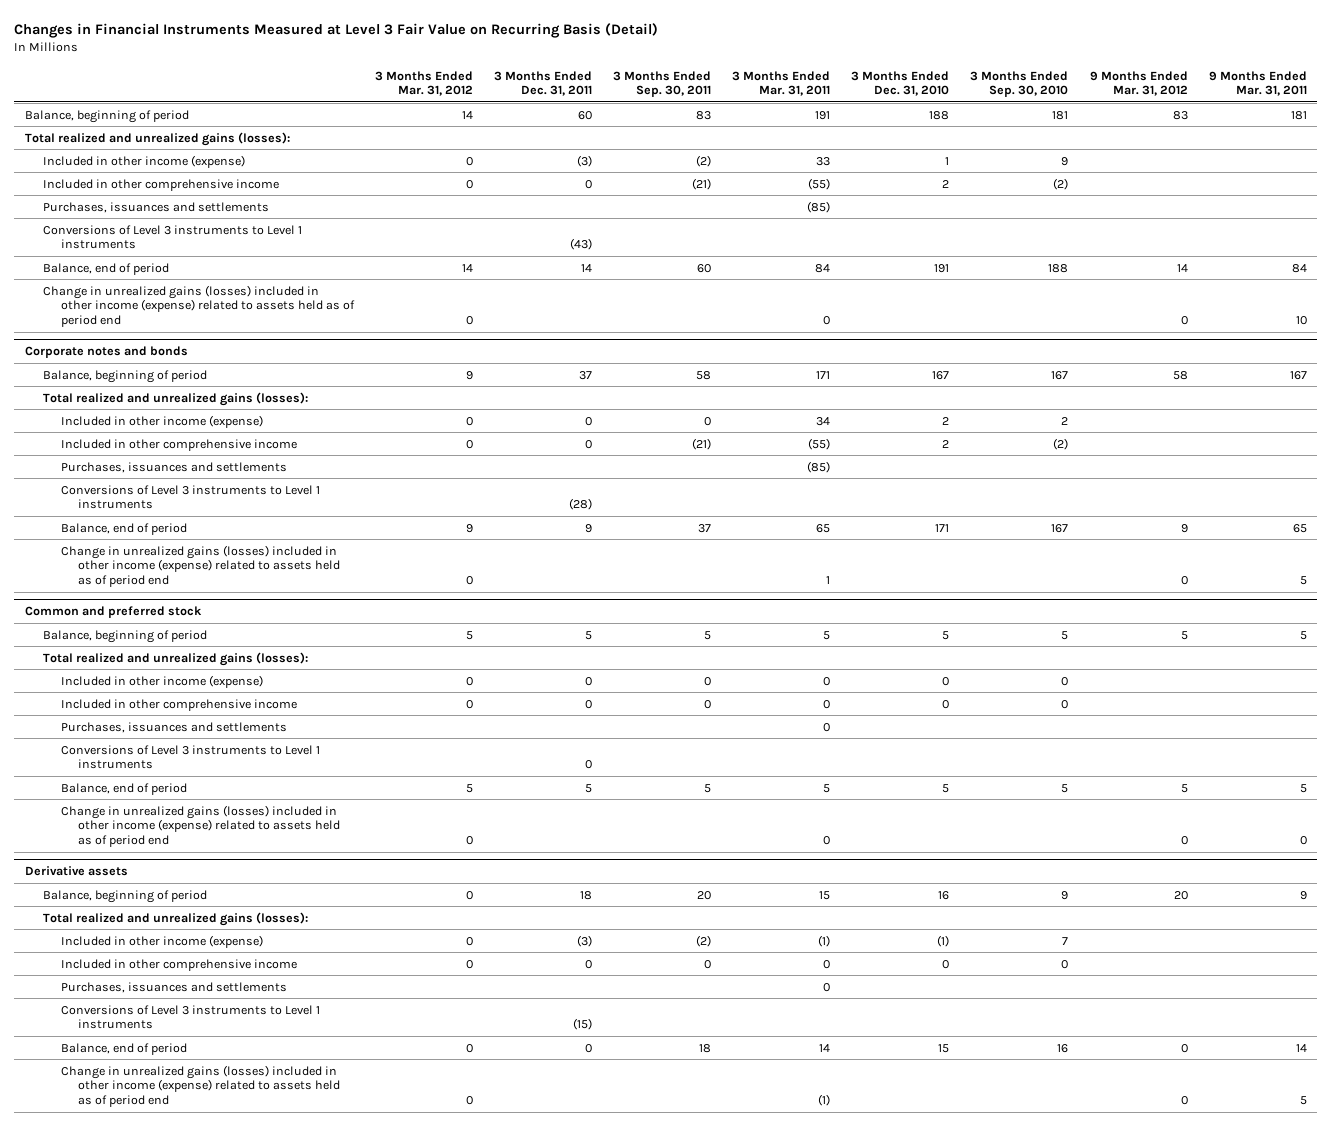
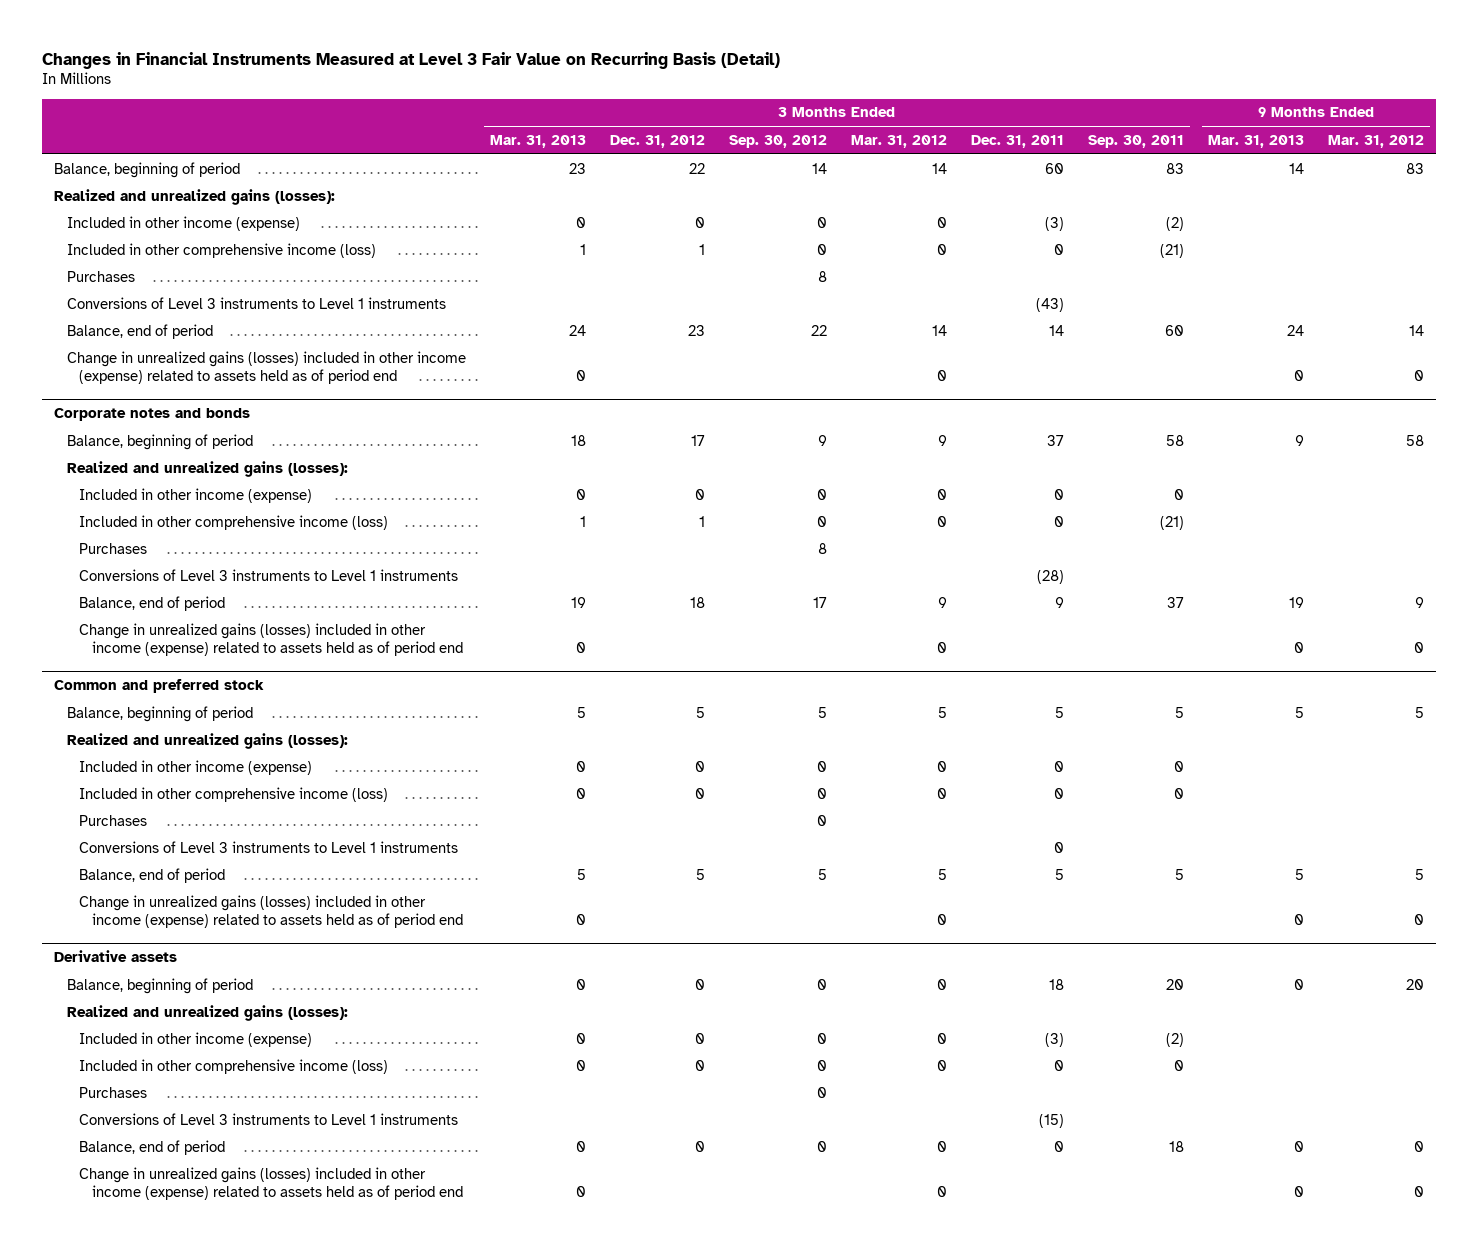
[732,70,831,97] 3 Months Ended Mar. 31, 2011 -> none
[851,70,950,97] 3 Months Ended Dec. 31, 2010 -> none
[970,70,1069,98] 3 Months Ended Sep. 30, 2010 -> none
[1208,70,1307,97] 9 Months Ended Mar. 31, 2011 -> none
none -> [489,134,586,148] Mar. 31, 2013
none -> [609,134,705,148] Dec. 31, 2012
none -> [728,134,827,148] Sep. 30, 2012
none -> [1208,134,1305,148] Mar. 31, 2013
[24,131,290,146] Total realized and unrealized gains (losses): -> [54,188,336,205] Realized and unrealized gains (losses):
[42,201,269,213] Purchases, issuances and settlements -> none
[42,178,279,191] Included in other comprehensive income -> [66,242,376,258] Included in other comprehensive income (loss)
none -> [66,270,135,282] Purchases
[42,391,308,406] Total realized and unrealized gains (losses): -> [66,460,348,477] Realized and unrealized gains (losses):
[60,461,287,473] Purchases, issuances and settlements -> none
[60,438,297,451] Included in other comprehensive income -> [79,514,389,530] Included in other comprehensive income (loss)
none -> [79,542,148,554] Purchases
[42,651,308,666] Total realized and unrealized gains (losses): -> [66,732,348,749] Realized and unrealized gains (losses):
[60,721,287,733] Purchases, issuances and settlements -> none
[60,698,297,711] Included in other comprehensive income -> [79,786,389,802] Included in other comprehensive income (loss)
none -> [79,814,148,826] Purchases
[42,911,308,926] Total realized and unrealized gains (losses): -> [66,1004,348,1021] Realized and unrealized gains (losses):
[60,981,287,993] Purchases, issuances and settlements -> none
[60,958,297,971] Included in other comprehensive income -> [79,1058,389,1074] Included in other comprehensive income (loss)
none -> [79,1086,148,1098] Purchases

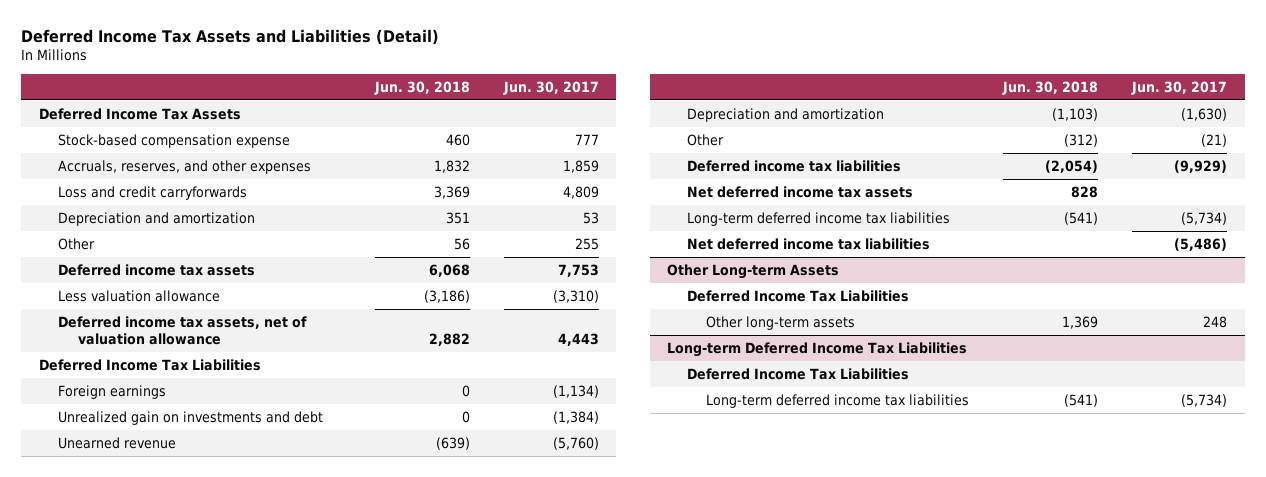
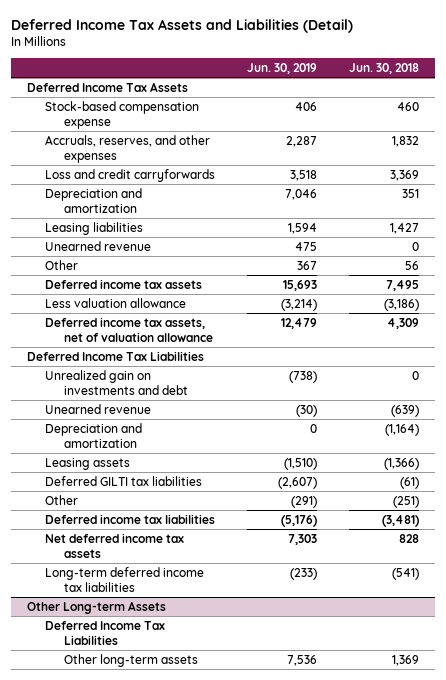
[503,80,600,95] Jun. 30, 2017 -> none
none -> [247,63,318,75] Jun. 30, 2019
none -> [45,221,144,235] Leasing liabilities
none -> [45,240,152,251] Unearned revenue
[429,263,471,277] 6,068 -> [386,279,420,291] 7,495
[429,333,471,347] 2,882 -> [387,317,420,329] 4,309
[58,384,167,399] Foreign earnings -> none
[1052,107,1099,121] (1,103) -> [385,423,420,436] (1,164)
none -> [45,457,131,470] Leasing assets
none -> [45,475,203,486] Deferred GILTI tax liabilities
[1064,133,1099,147] (312) -> [393,495,420,508] (251)
[1045,159,1099,173] (2,054) -> [382,514,420,527] (3,481)
[686,237,930,250] Net deferred income tax liabilities -> none
[666,341,967,357] Long-term Deferred Income Tax Liabilities -> none
[686,367,909,380] Deferred Income Tax Liabilities -> none
[706,393,970,408] Long-term deferred income tax liabilities -> none

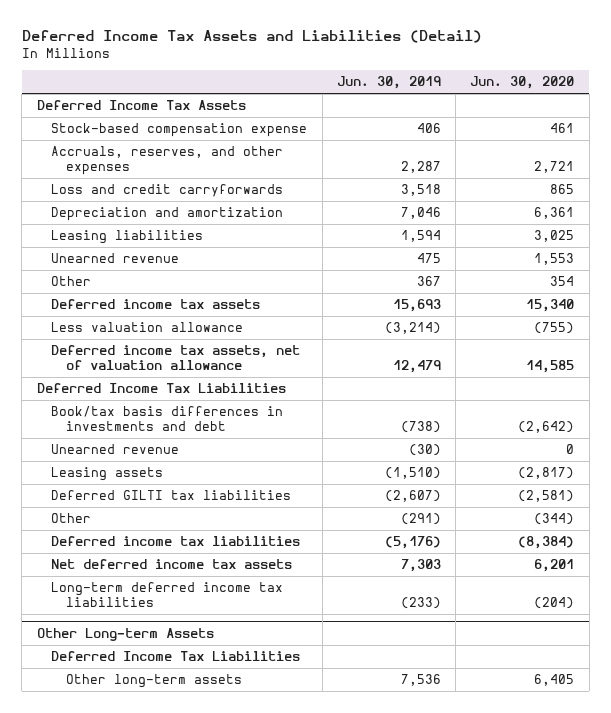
[349,63,420,75] Jun. 30, 2018 -> none
none -> [470,76,575,90] Jun. 30, 2020
[45,369,188,395] Unrealized gain on investments and debt -> [51,406,284,432] Book/tax basis differences in investments and debt
[45,422,143,448] Depreciation and amortization -> none

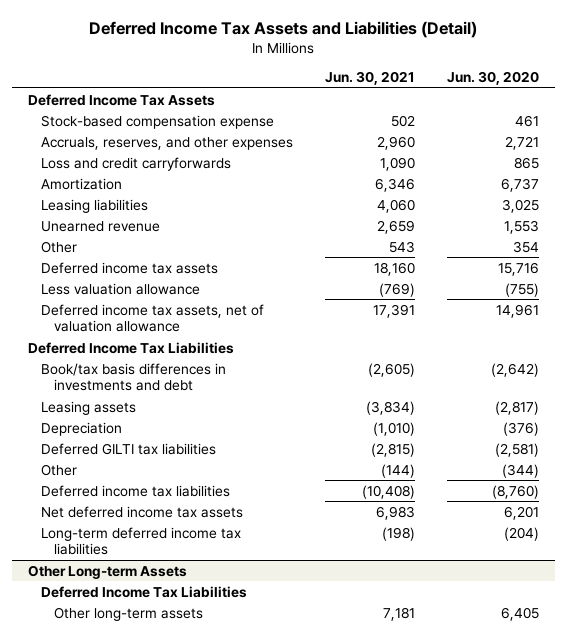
[336,76,441,90] Jun. 30, 2019 -> none
none -> [324,71,415,86] Jun. 30, 2021
[51,207,284,222] Depreciation and amortization -> none
none -> [40,177,122,190] Amortization
[526,299,575,313] 15,340 -> [497,261,539,276] 15,716
[526,360,575,374] 14,585 -> [495,303,539,318] 14,961
[51,444,180,455] Unearned revenue -> none
none -> [40,421,122,436] Depreciation
[518,536,575,550] (8,384) -> [491,484,539,499] (8,760)

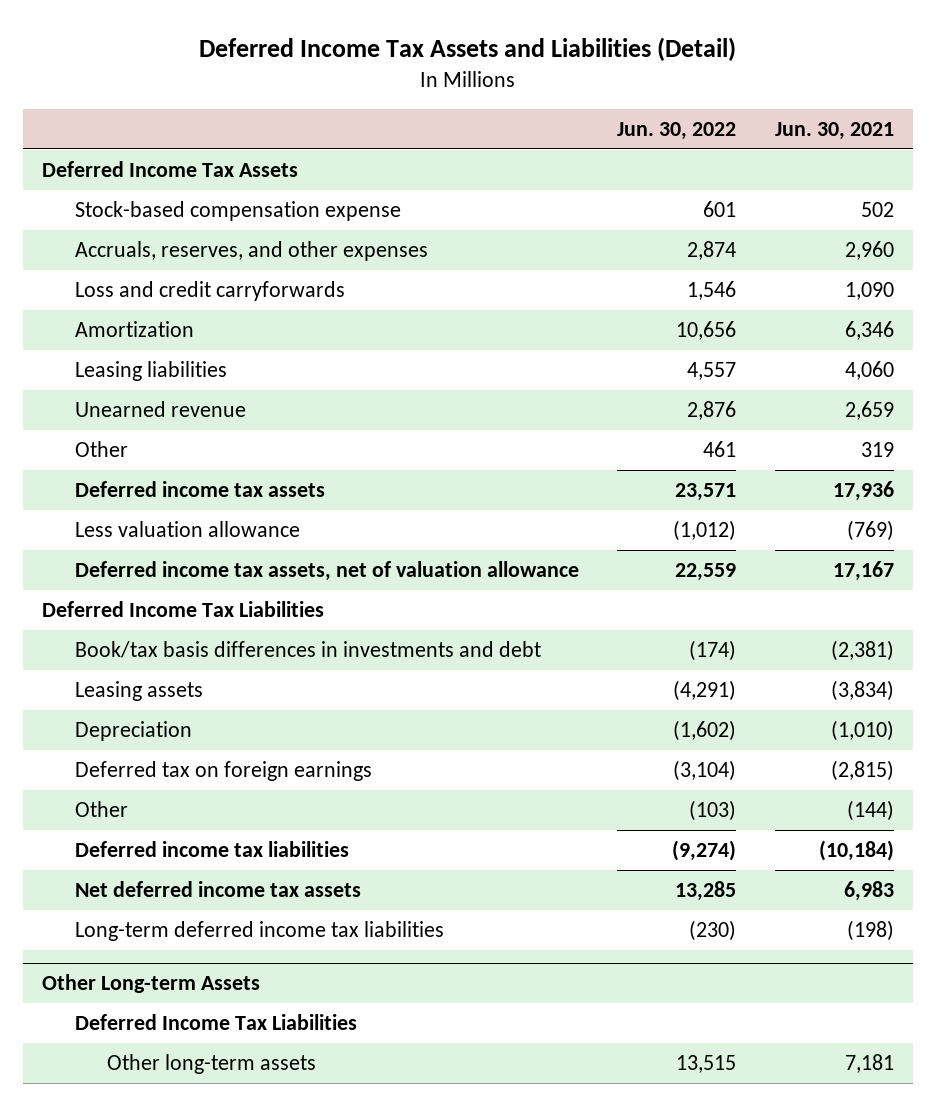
[446,71,539,86] Jun. 30, 2020 -> none
none -> [617,122,737,141] Jun. 30, 2022
[388,240,415,253] 543 -> [860,442,894,458] 319
[373,261,415,276] 18,160 -> [832,481,894,502] 17,936
[372,303,415,318] 17,391 -> [832,561,894,582] 17,167
[367,362,415,377] (2,605) -> [830,640,894,662] (2,381)
[40,442,216,455] Deferred GILTI tax liabilities -> [74,761,372,782] Deferred tax on foreign earnings
[361,484,415,499] (10,408) -> [818,840,894,862] (10,184)

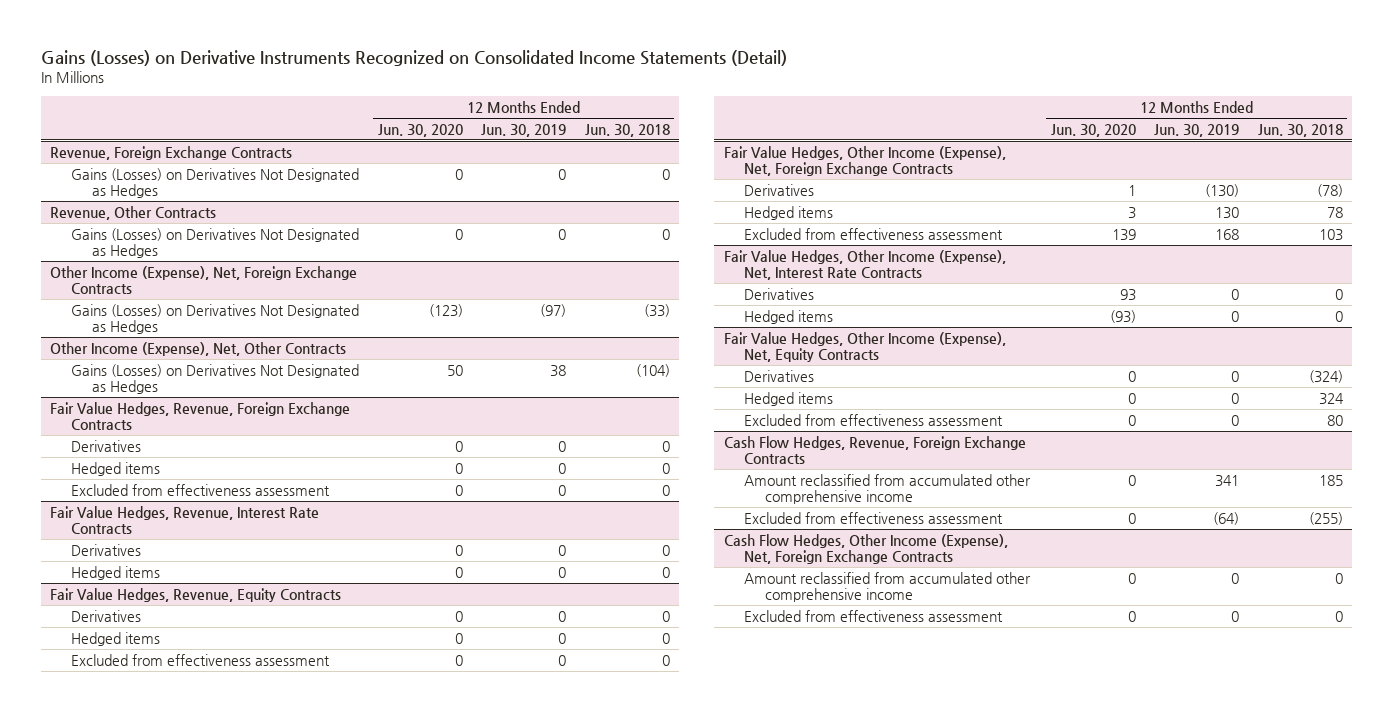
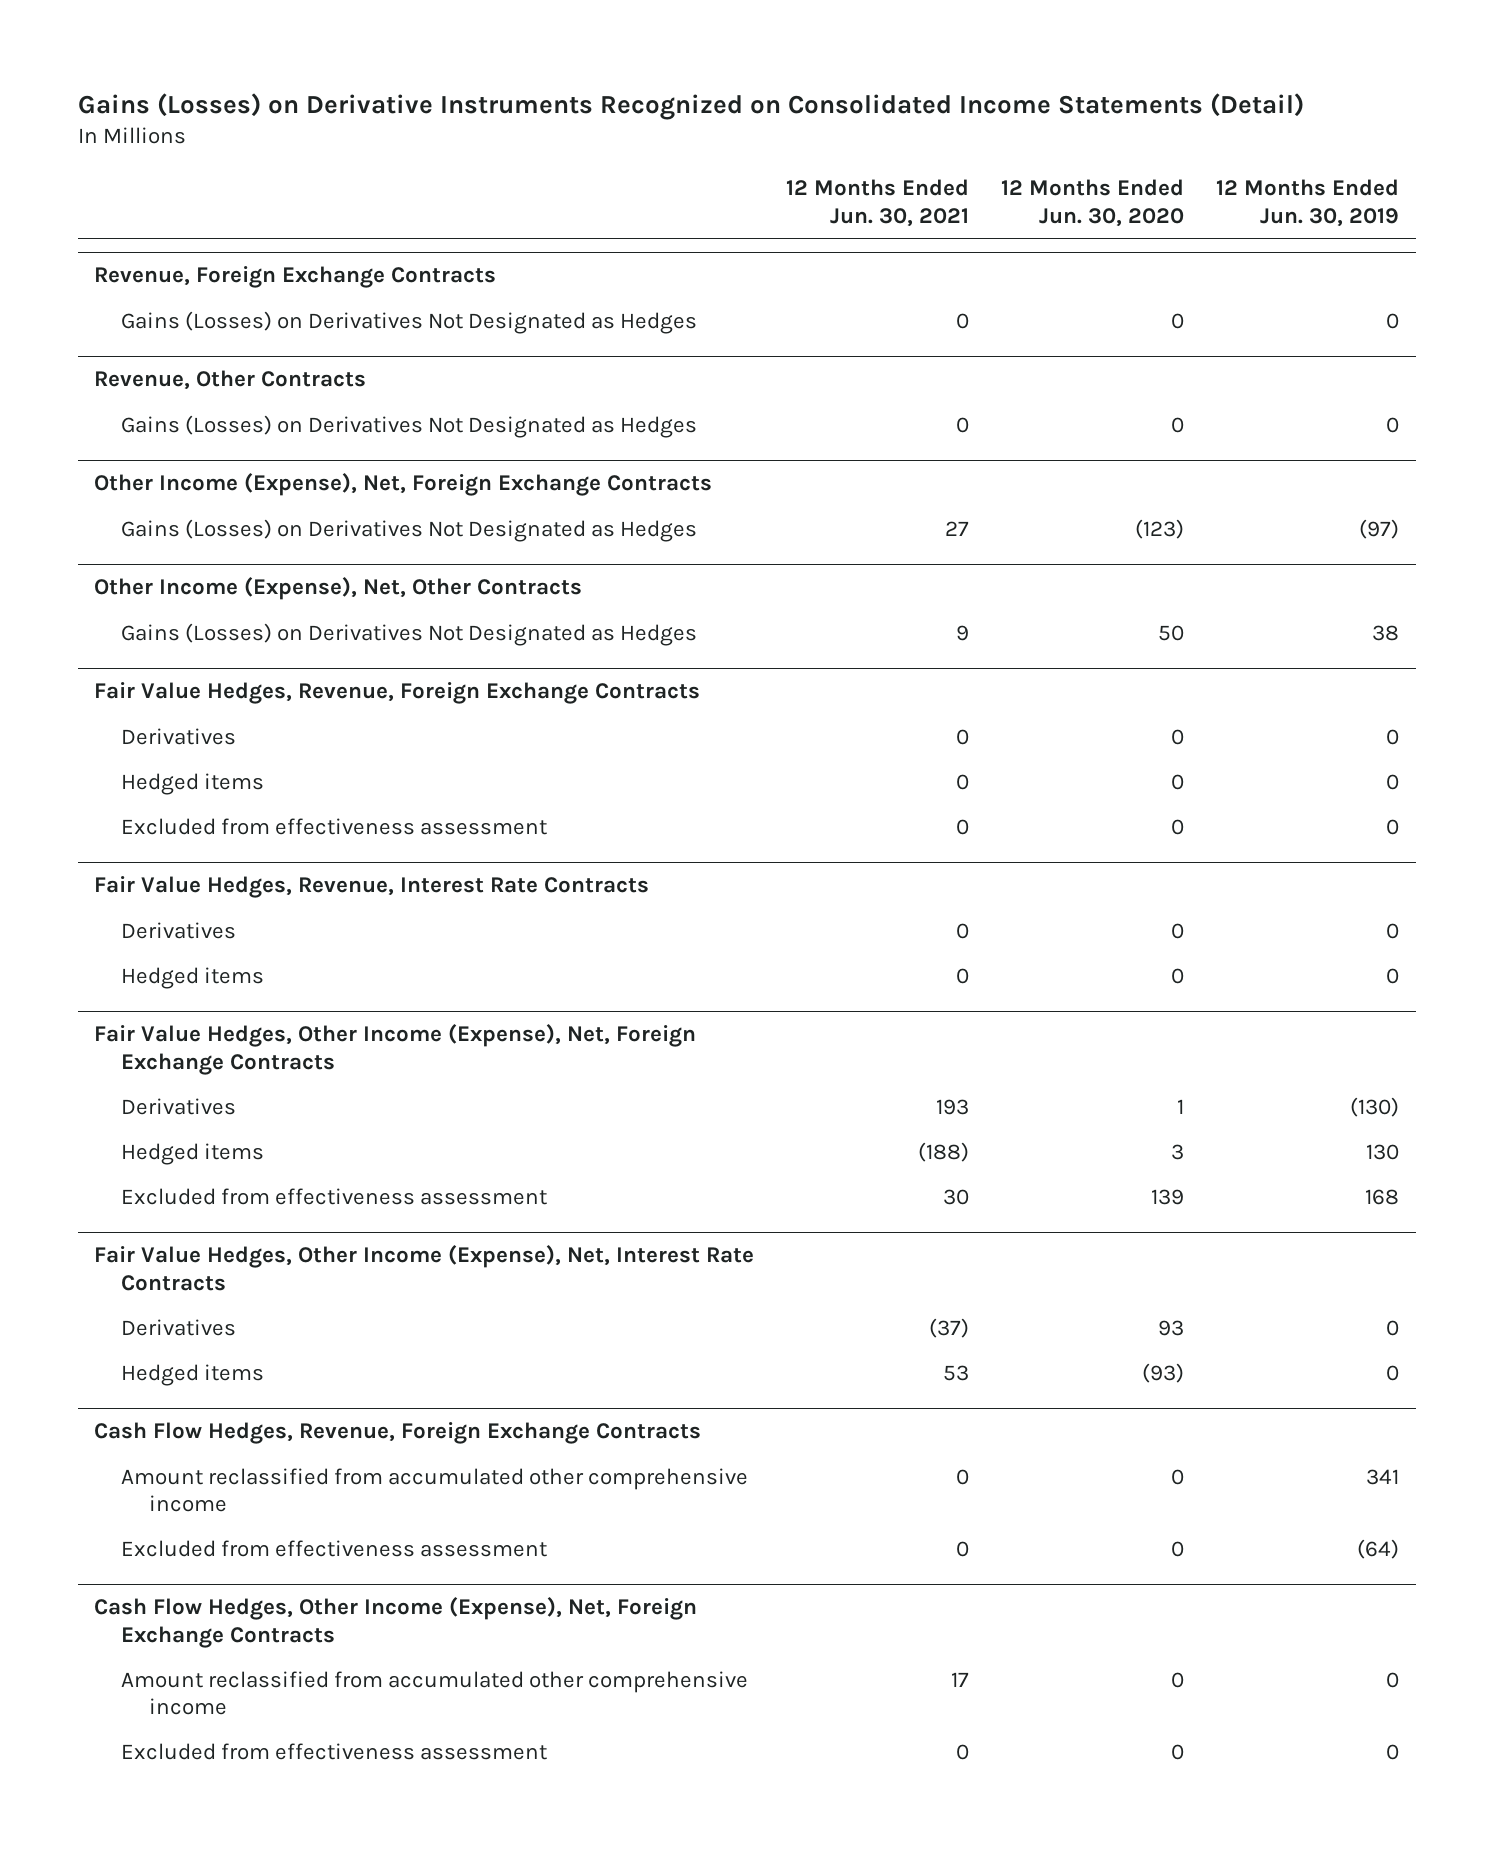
[584,123,670,137] Jun. 30, 2018 -> none
none -> [785,179,969,227] 12 Months Ended Jun. 30, 2021
[50,587,342,602] Fair Value Hedges, Revenue, Equity Contracts -> none
[71,609,142,622] Derivatives -> none
[71,631,161,646] Hedged items -> none
[71,653,331,666] Excluded from effectiveness assessment -> none
[723,331,1006,363] Fair Value Hedges, Other Income (Expense), Net, Equity Contracts -> none
[744,369,815,382] Derivatives -> none
[744,391,834,406] Hedged items -> none
[744,413,1004,426] Excluded from effectiveness assessment -> none

